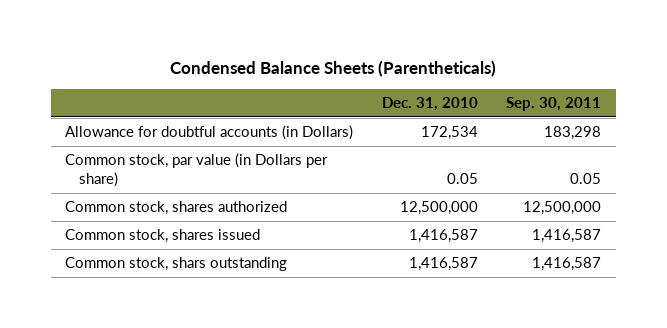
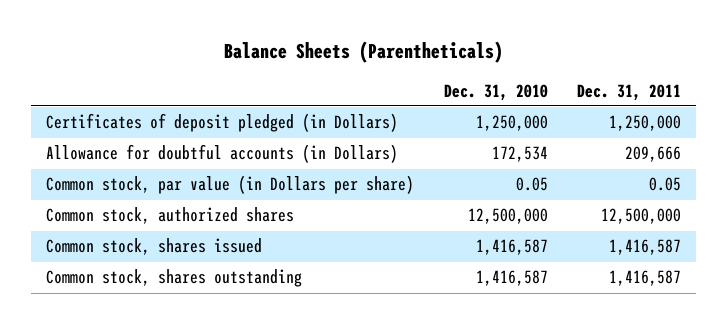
[170,59,497,77] Condensed Balance Sheets (Parentheticals) -> [223,40,503,63] Balance Sheets (Parentheticals)
[506,96,602,111] Sep. 30, 2011 -> none
none -> [577,83,682,101] Dec. 31, 2011
none -> [45,113,398,133] Certificates of deposit pledged (in Dollars)
[65,201,288,216] Common stock, shares authorized -> [45,207,294,225] Common stock, authorized shares
[65,257,288,272] Common stock, shars outstanding -> [45,269,302,288] Common stock, shares outstanding

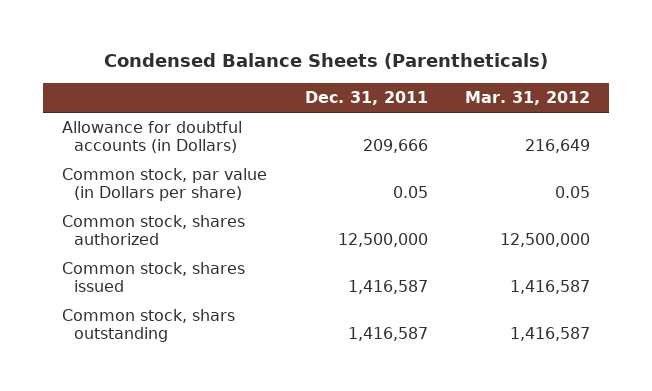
[223,40,503,63] Balance Sheets (Parentheticals) -> [104,53,549,70] Condensed Balance Sheets (Parentheticals)
[443,83,548,101] Dec. 31, 2010 -> none
none -> [464,91,590,106] Mar. 31, 2012
[45,113,398,133] Certificates of deposit pledged (in Dollars) -> none
[45,207,294,225] Common stock, authorized shares -> [62,215,246,246] Common stock, shares authorized
[45,269,302,288] Common stock, shares outstanding -> [62,309,236,343] Common stock, shars outstanding

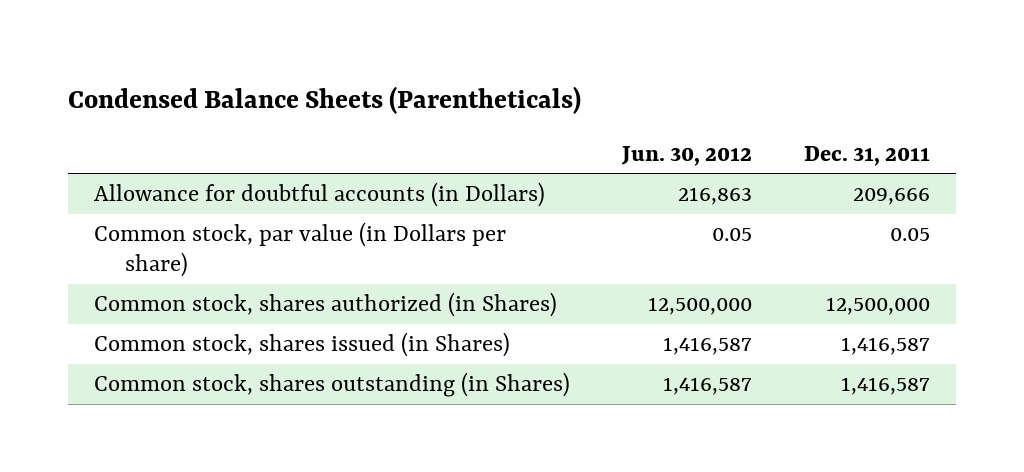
[464,91,590,106] Mar. 31, 2012 -> none
none -> [621,145,753,166] Jun. 30, 2012
[62,215,246,246] Common stock, shares authorized -> [94,292,558,318] Common stock, shares authorized (in Shares)
[62,262,246,293] Common stock, shares issued -> [94,332,511,358] Common stock, shares issued (in Shares)
[62,309,236,343] Common stock, shars outstanding -> [94,372,571,398] Common stock, shares outstanding (in Shares)

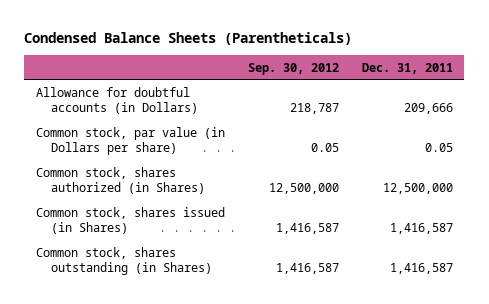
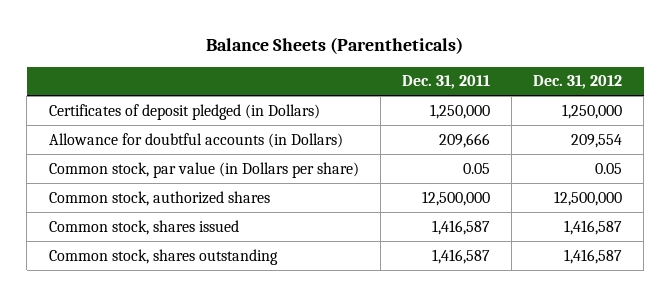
[24,31,353,45] Condensed Balance Sheets (Parentheticals) -> [206,37,464,55] Balance Sheets (Parentheticals)
[247,62,339,75] Sep. 30, 2012 -> none
none -> [533,75,623,90] Dec. 31, 2012
none -> [48,103,320,120] Certificates of deposit pledged (in Dollars)
[35,166,205,195] Common stock, shares authorized (in Shares) -> [48,190,270,206] Common stock, authorized shares
[35,206,225,235] Common stock, shares issued (in Shares) -> [48,219,239,235] Common stock, shares issued
[35,246,212,276] Common stock, shares outstanding (in Shares) -> [48,248,278,265] Common stock, shares outstanding

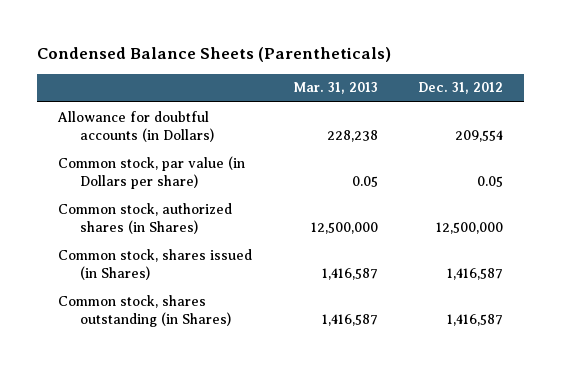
[206,37,464,55] Balance Sheets (Parentheticals) -> [37,47,392,63] Condensed Balance Sheets (Parentheticals)
[401,75,490,90] Dec. 31, 2011 -> none
none -> [292,82,378,95] Mar. 31, 2013
[48,103,320,120] Certificates of deposit pledged (in Dollars) -> none
[48,190,270,206] Common stock, authorized shares -> [57,202,232,234] Common stock, authorized shares (in Shares)
[48,219,239,235] Common stock, shares issued -> [57,248,252,280] Common stock, shares issued (in Shares)
[48,248,278,265] Common stock, shares outstanding -> [57,294,231,327] Common stock, shares outstanding (in Shares)

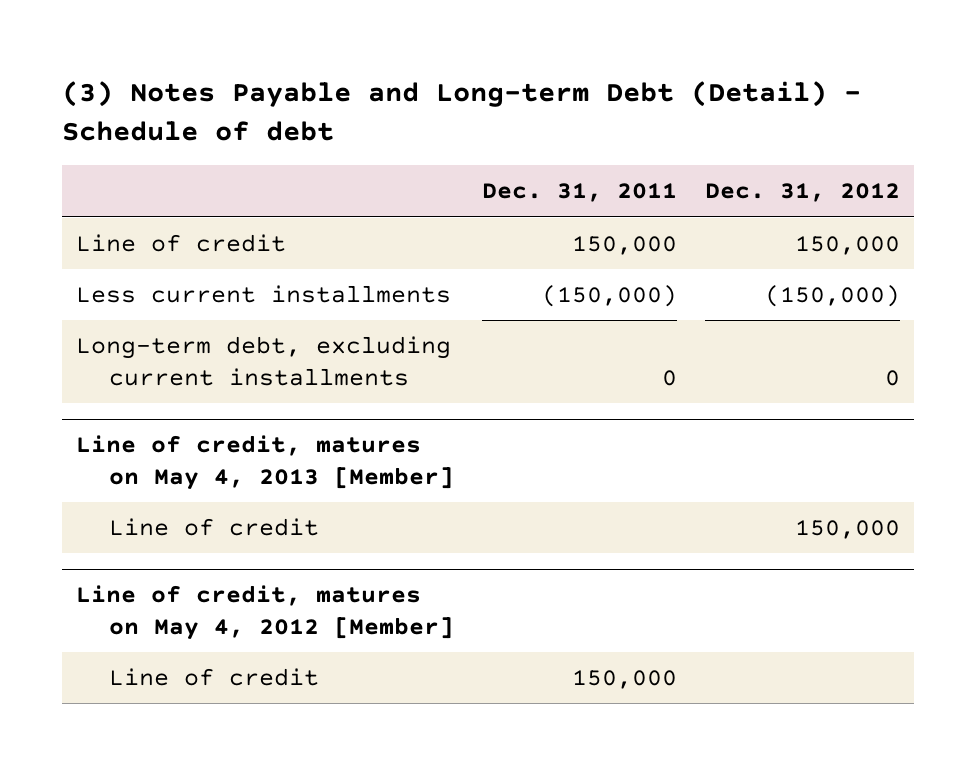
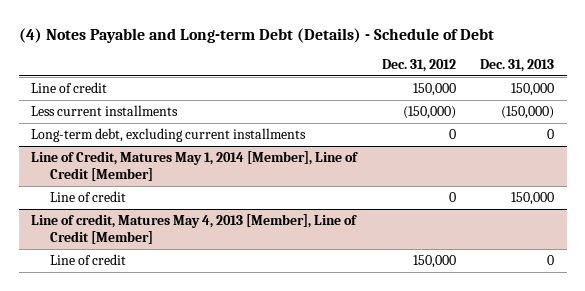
[62,81,862,142] (3) Notes Payable and Long-term Debt (Detail) - Schedule of debt -> [18,27,494,43] (4) Notes Payable and Long-term Debt (Details) - Schedule of Debt
[481,183,677,203] Dec. 31, 2011 -> none
none -> [480,59,555,73] Dec. 31, 2013
none -> [31,150,359,182] Line of Credit, Matures May 1, 2014 [Member], Line of Credit [Member]
none -> [49,190,126,202] Line of credit
[76,435,454,491] Line of credit, matures on May 4, 2013 [Member] -> [31,213,358,245] Line of credit, Matures May 4, 2013 [Member], Line of Credit [Member]
[76,585,454,641] Line of credit, matures on May 4, 2012 [Member] -> none
[108,667,319,686] Line of credit -> none

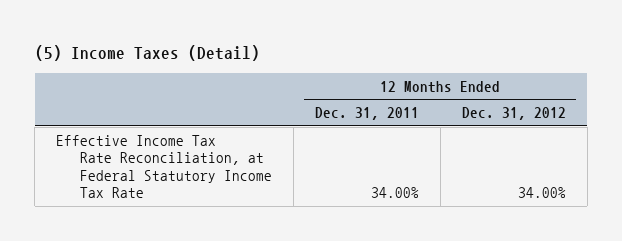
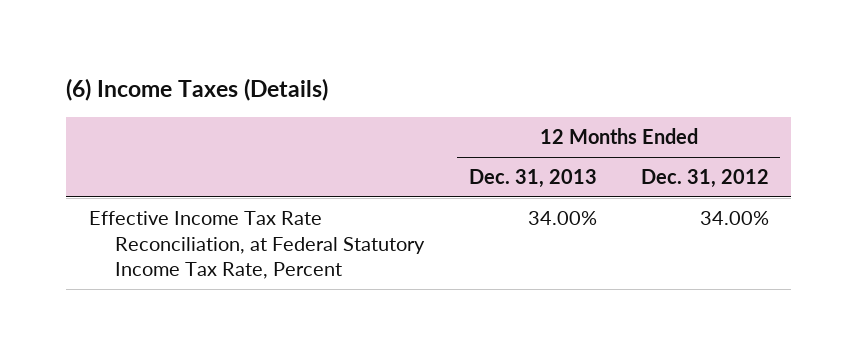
[34,44,260,61] (5) Income Taxes (Detail) -> [66,78,329,102] (6) Income Taxes (Details)
[314,107,419,121] Dec. 31, 2011 -> none
none -> [468,169,597,189] Dec. 31, 2013
[56,135,272,199] Effective Income Tax Rate Reconciliation, at Federal Statutory Income Tax Rate -> [88,211,425,280] Effective Income Tax Rate Reconciliation, at Federal Statutory Income Tax Rate, Percent

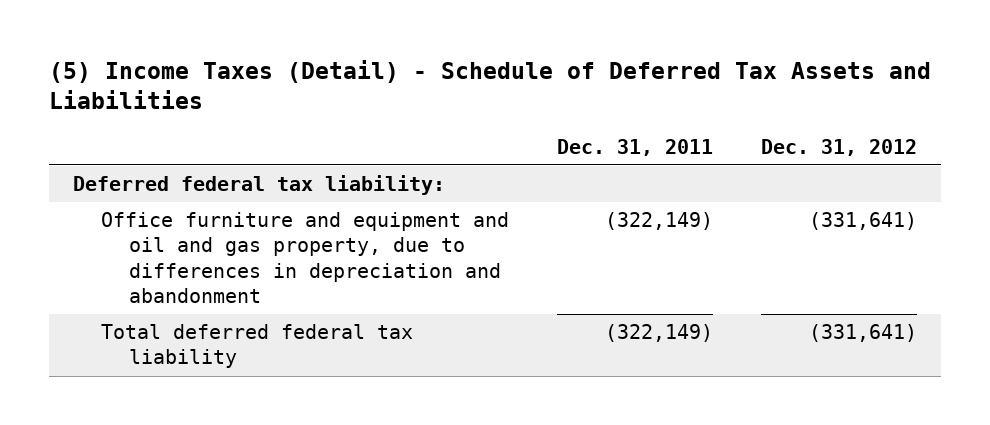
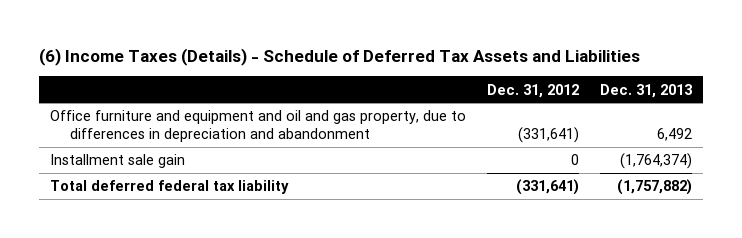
[48,59,931,110] (5) Income Taxes (Detail) - Schedule of Deferred Tax Assets and Liabilities -> [39,47,641,66] (6) Income Taxes (Details) - Schedule of Deferred Tax Assets and Liabilities
[557,138,714,156] Dec. 31, 2011 -> none
none -> [600,83,693,98] Dec. 31, 2013
[72,175,445,196] Deferred federal tax liability: -> none
none -> [49,154,185,169] Installment sale gain

